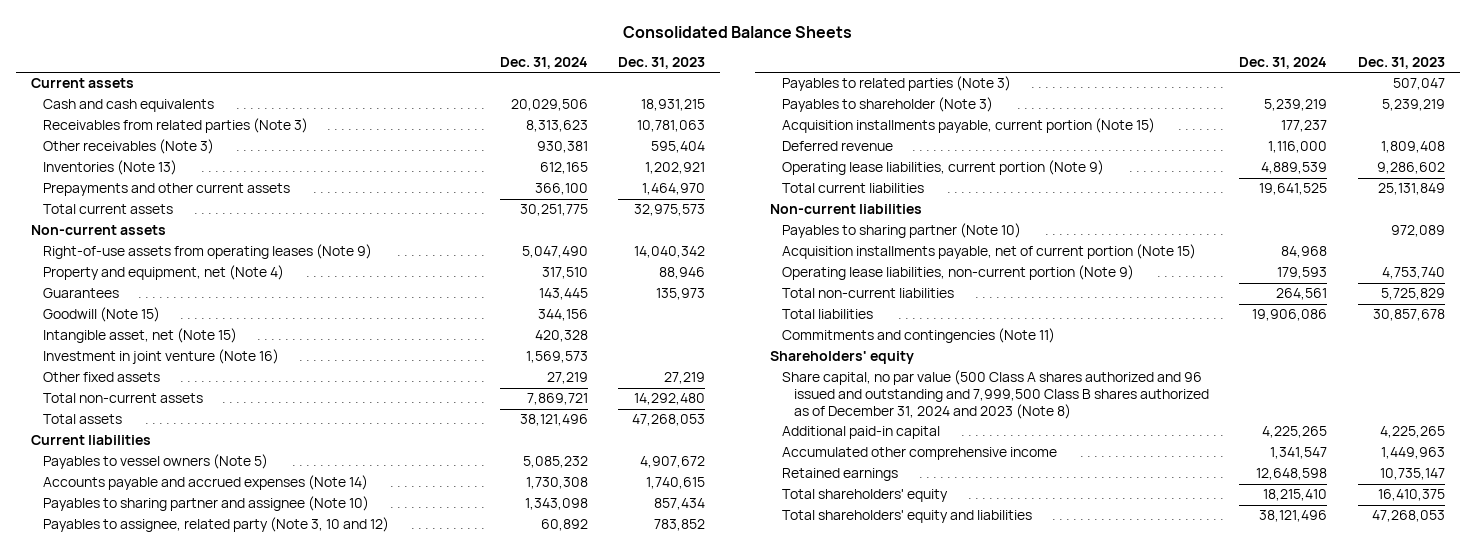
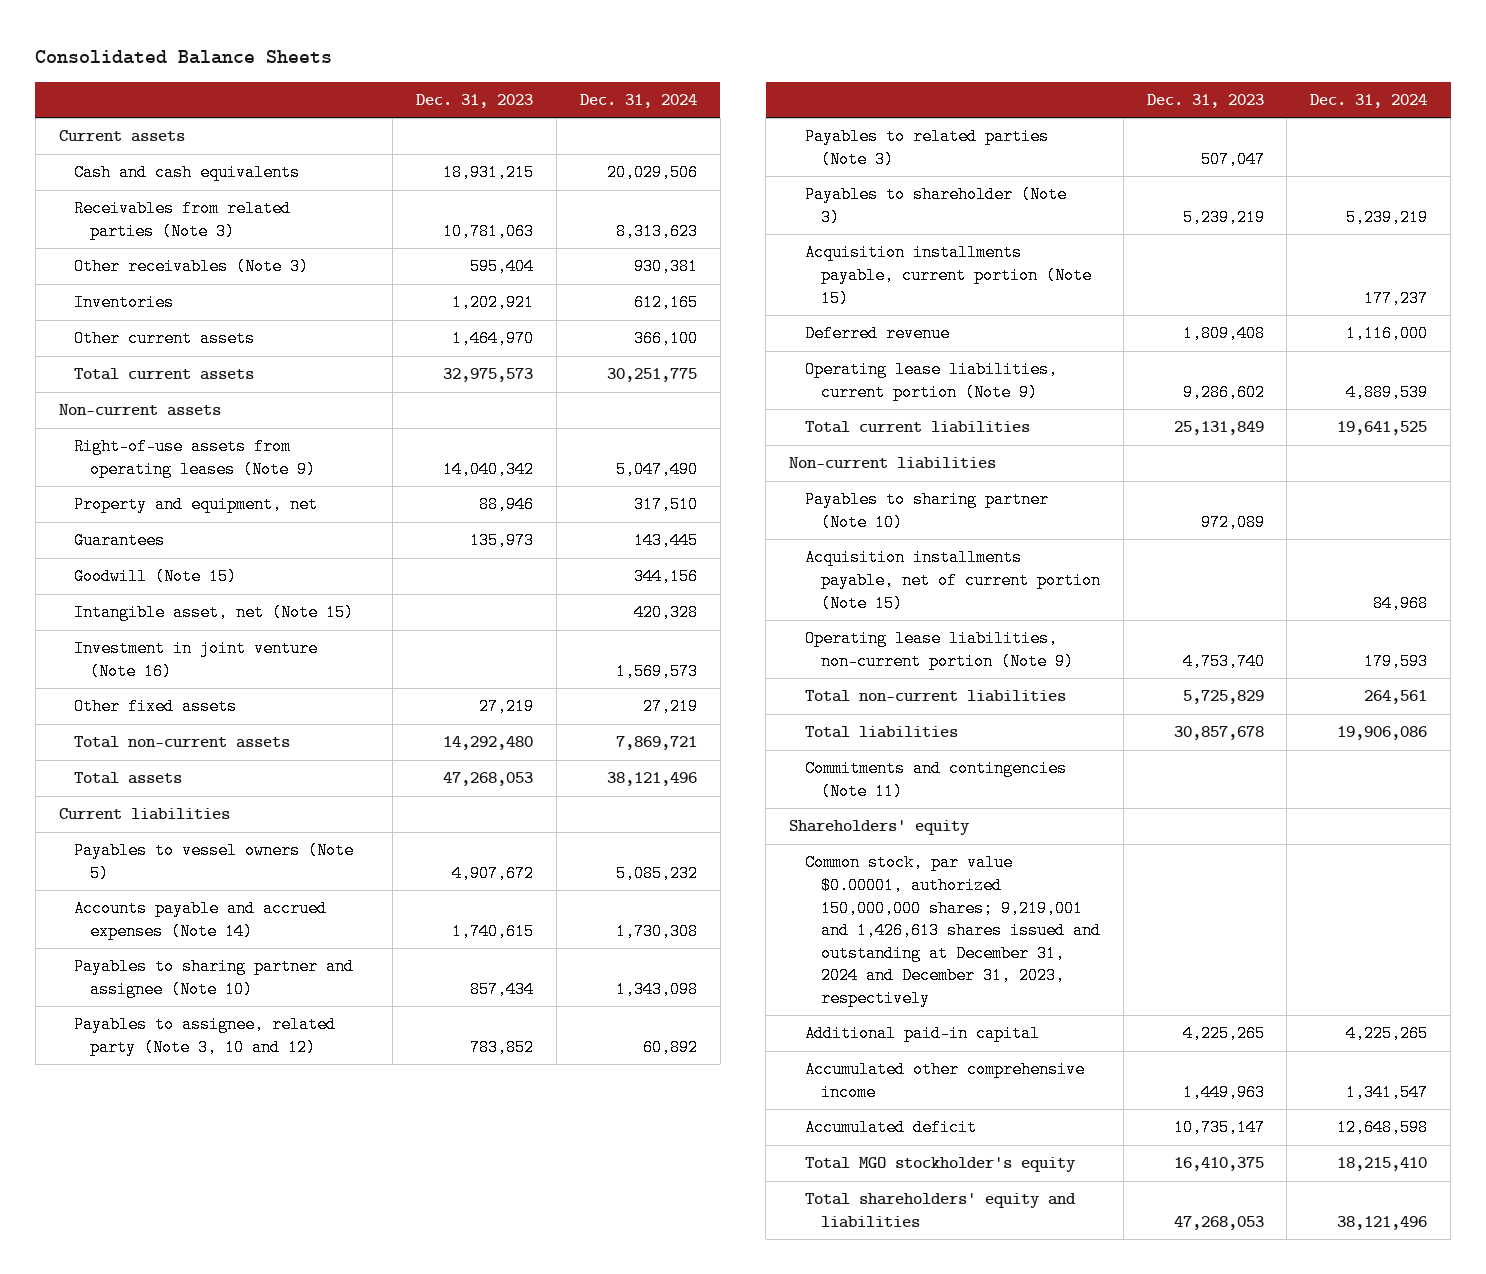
[42,160,177,176] Inventories (Note 13) -> [74,294,175,312] Inventories
[42,183,290,197] Prepayments and other current assets -> [74,330,256,348] Other current assets
[42,265,284,281] Property and equipment, net (Note 4) -> [74,496,319,514] Property and equipment, net
[782,370,1210,419] Share capital, no par value (500 Class A shares authorized and 96 issued and outstanding and 7,999,500 Class B shares authorized as of December 31, 2024 and 2023 (Note 8) -> [804,854,1101,1008] Common stock, par value $0.00001, authorized 150,000,000 shares; 9,219,001 and 1,426,613 shares issued and outstanding at December 31, 2024 and December 31, 2023, respectively
[782,468,899,482] Retained earnings -> [804,1119,977,1137] Accumulated deficit
[782,489,949,503] Total shareholders' equity -> [804,1157,1076,1173] Total MGO stockholder's equity

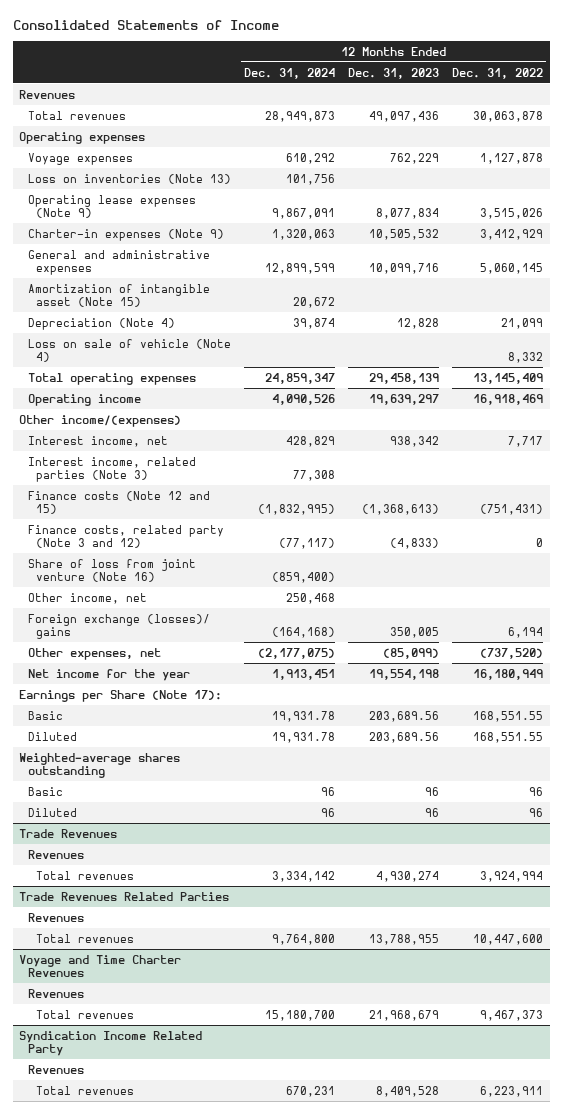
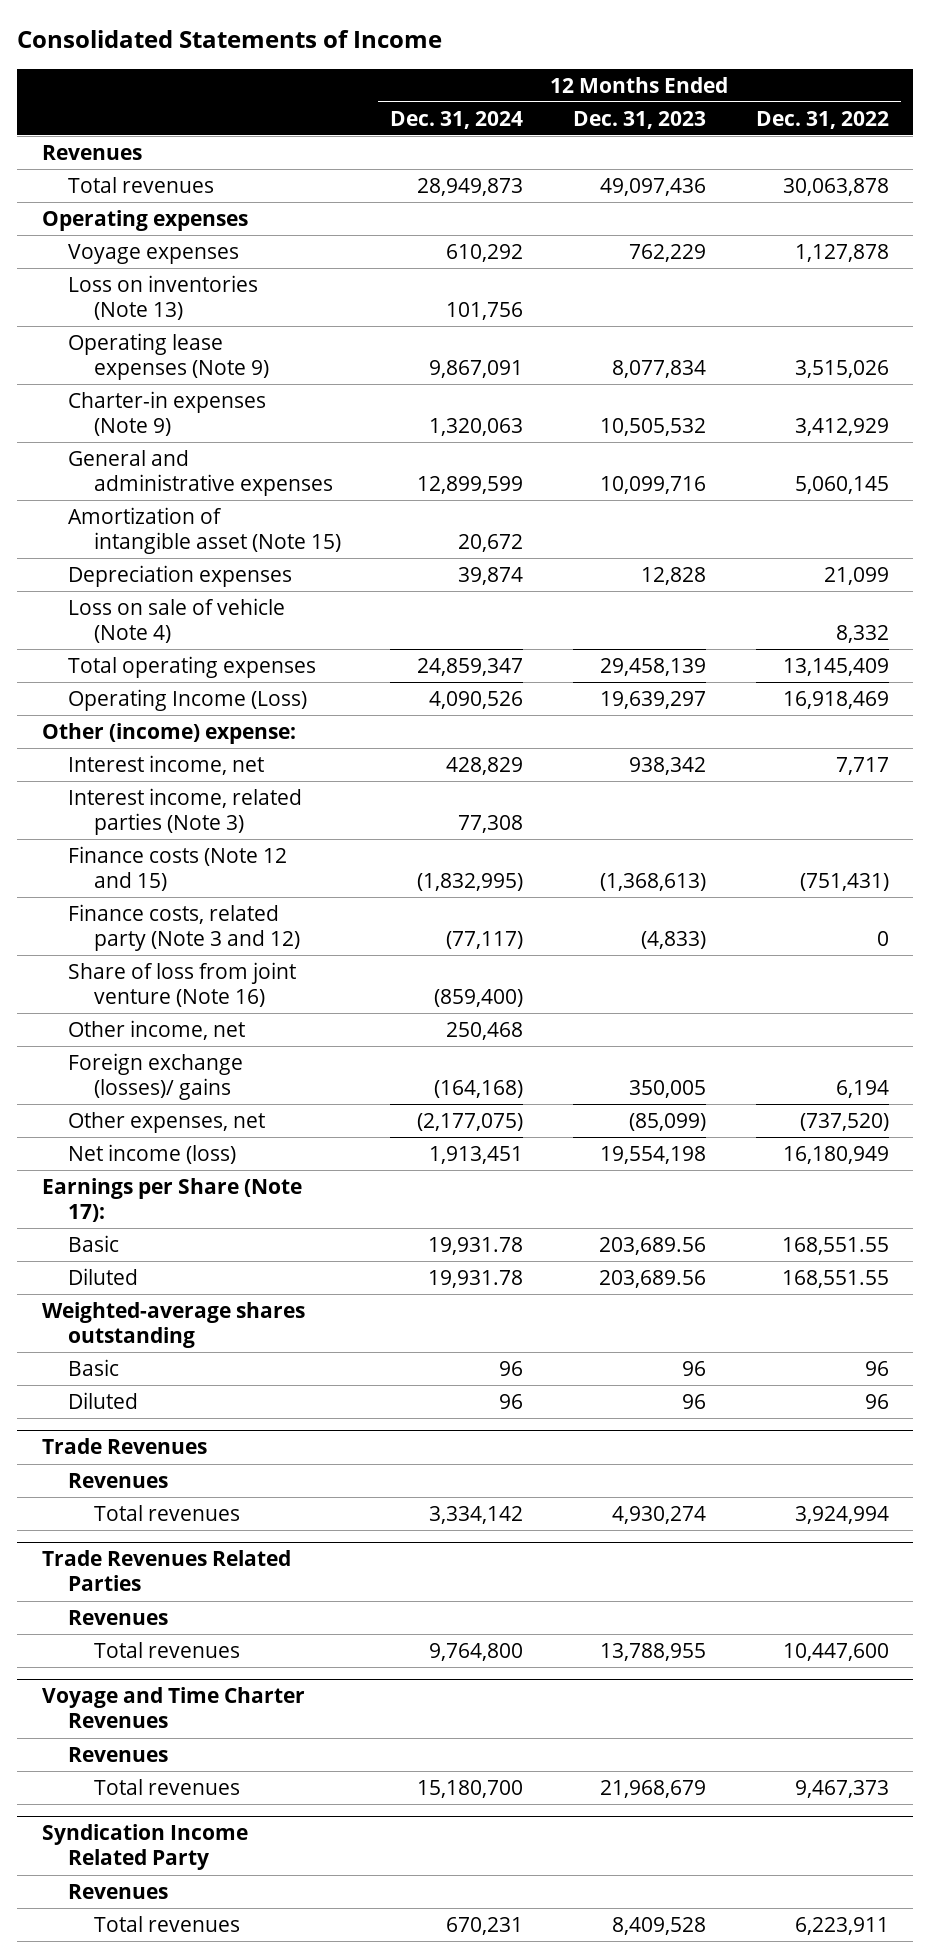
[27,317,175,330] Depreciation (Note 4) -> [67,564,292,587] Depreciation expenses
[27,393,141,406] Operating income -> [67,688,307,711] Operating Income (Loss)
[19,414,182,427] Other income/(expenses) -> [41,722,296,744] Other (income) expense:
[27,668,190,681] Net income for the year -> [67,1143,236,1164] Net income (loss)

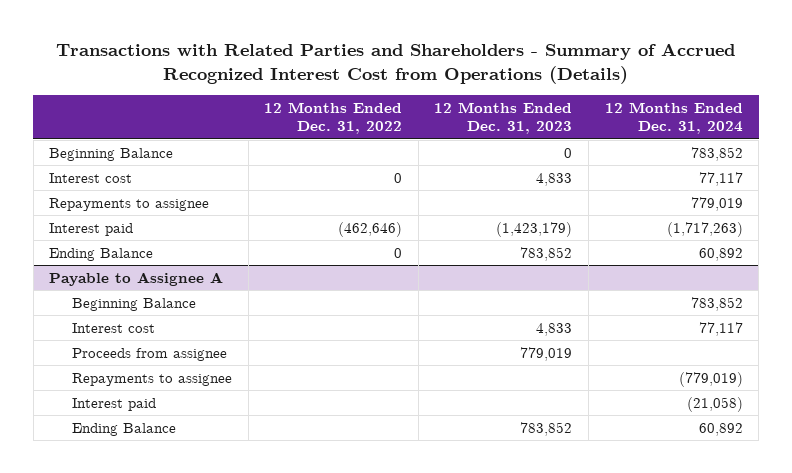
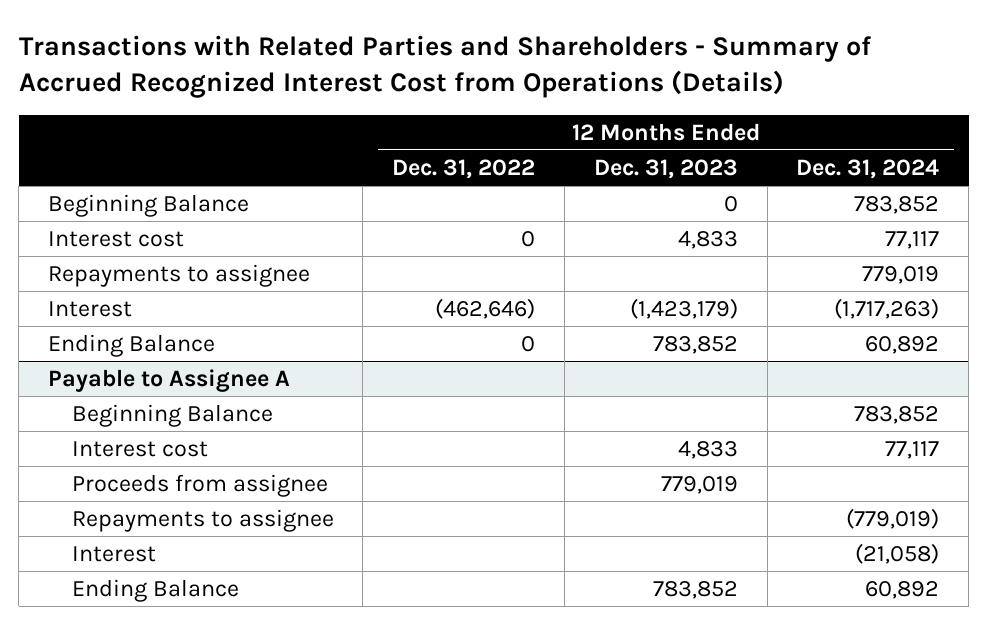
[49,222,134,236] Interest paid -> [48,300,133,317] Interest
[71,397,156,411] Interest paid -> [71,545,156,562] Interest

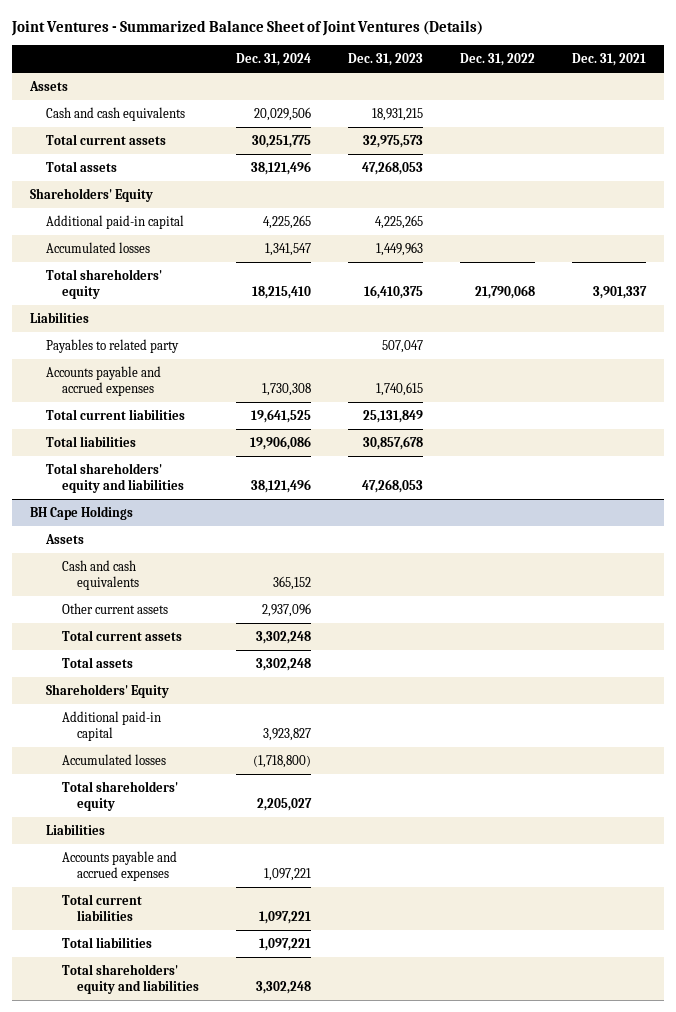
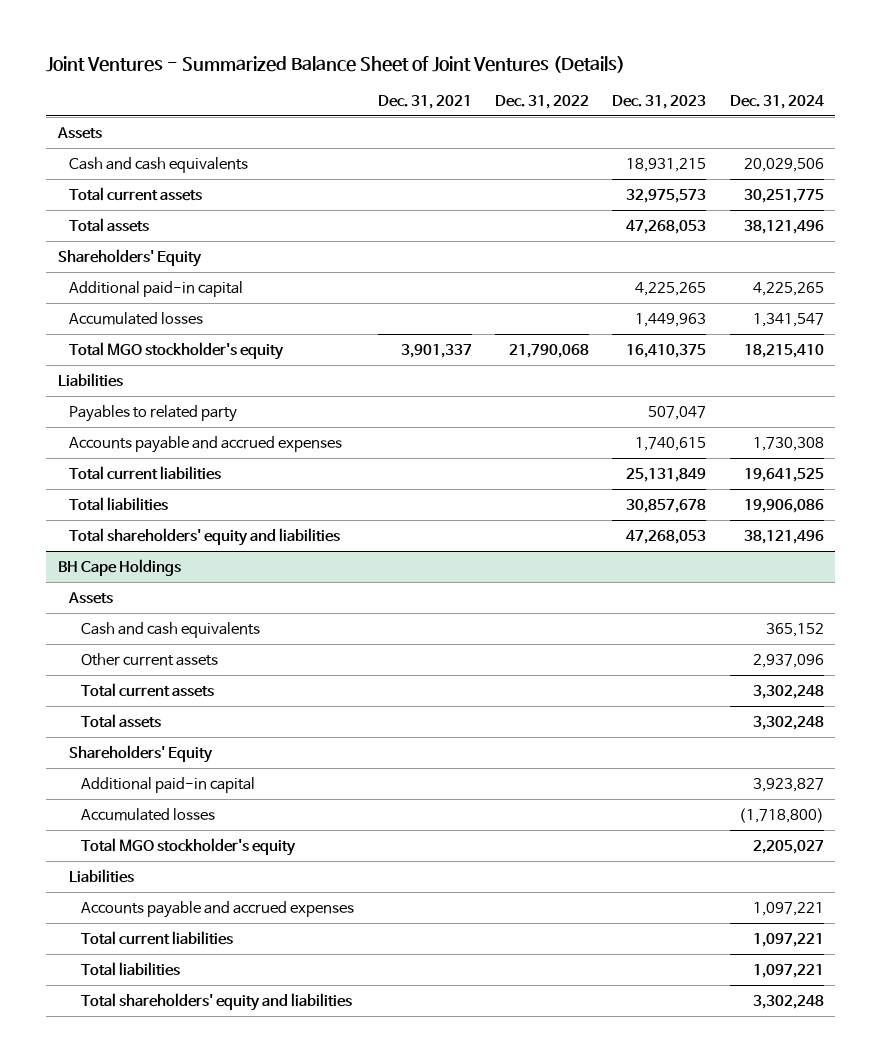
[46,268,163,300] Total shareholders' equity -> [69,341,285,360] Total MGO stockholder's equity
[61,780,178,812] Total shareholders' equity -> [81,837,297,856] Total MGO stockholder's equity

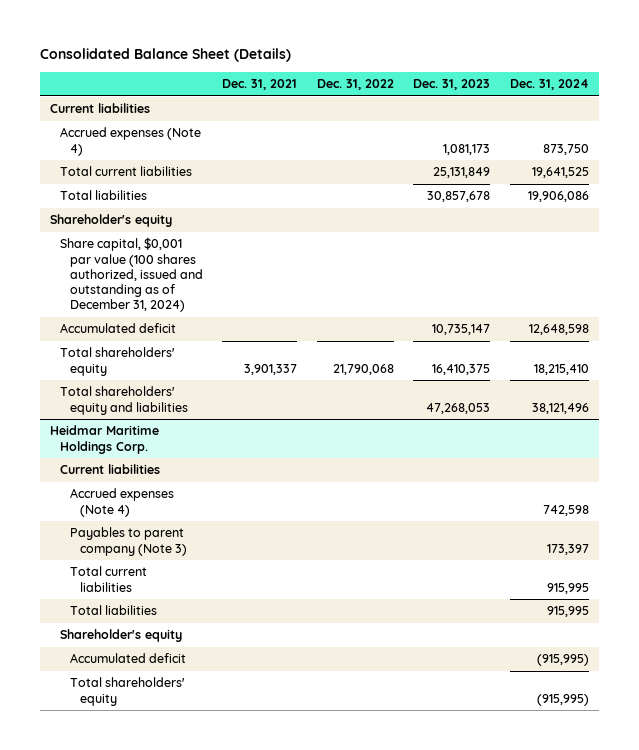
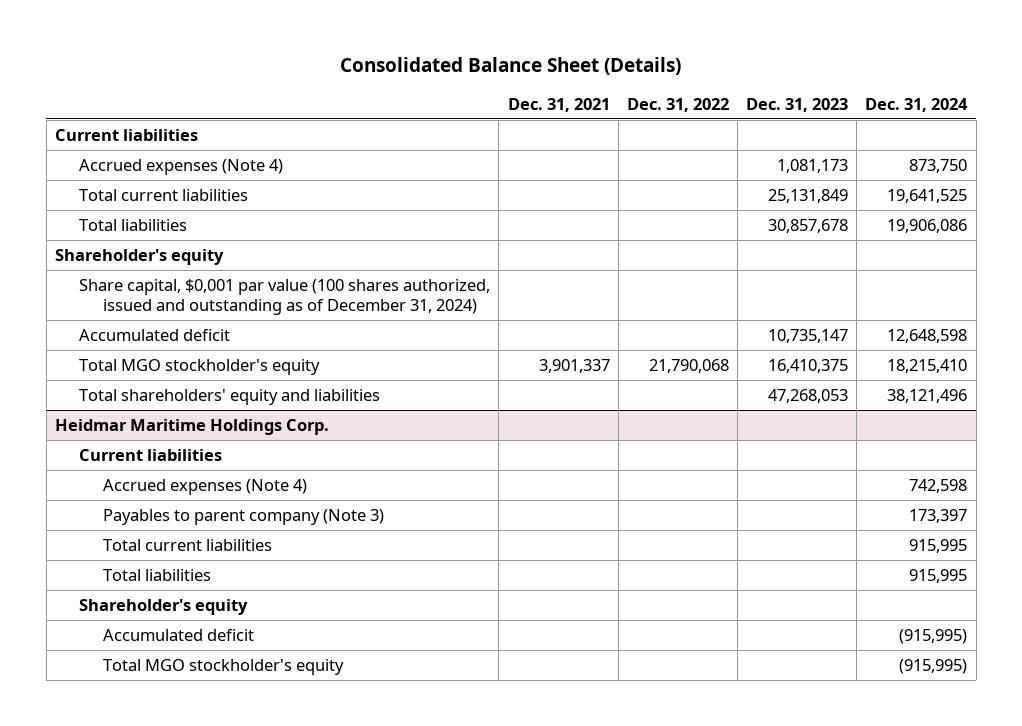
[59,347,175,376] Total shareholders' equity -> [79,359,321,376] Total MGO stockholder's equity
[69,677,185,706] Total shareholders' equity -> [103,659,345,676] Total MGO stockholder's equity

